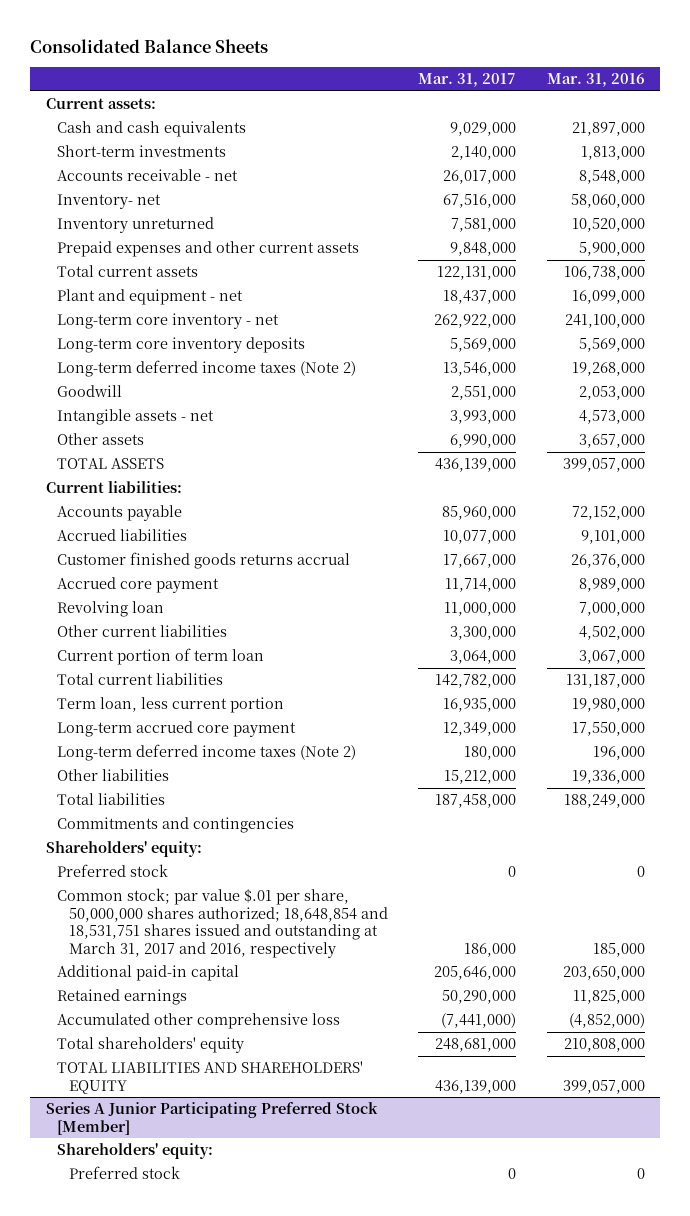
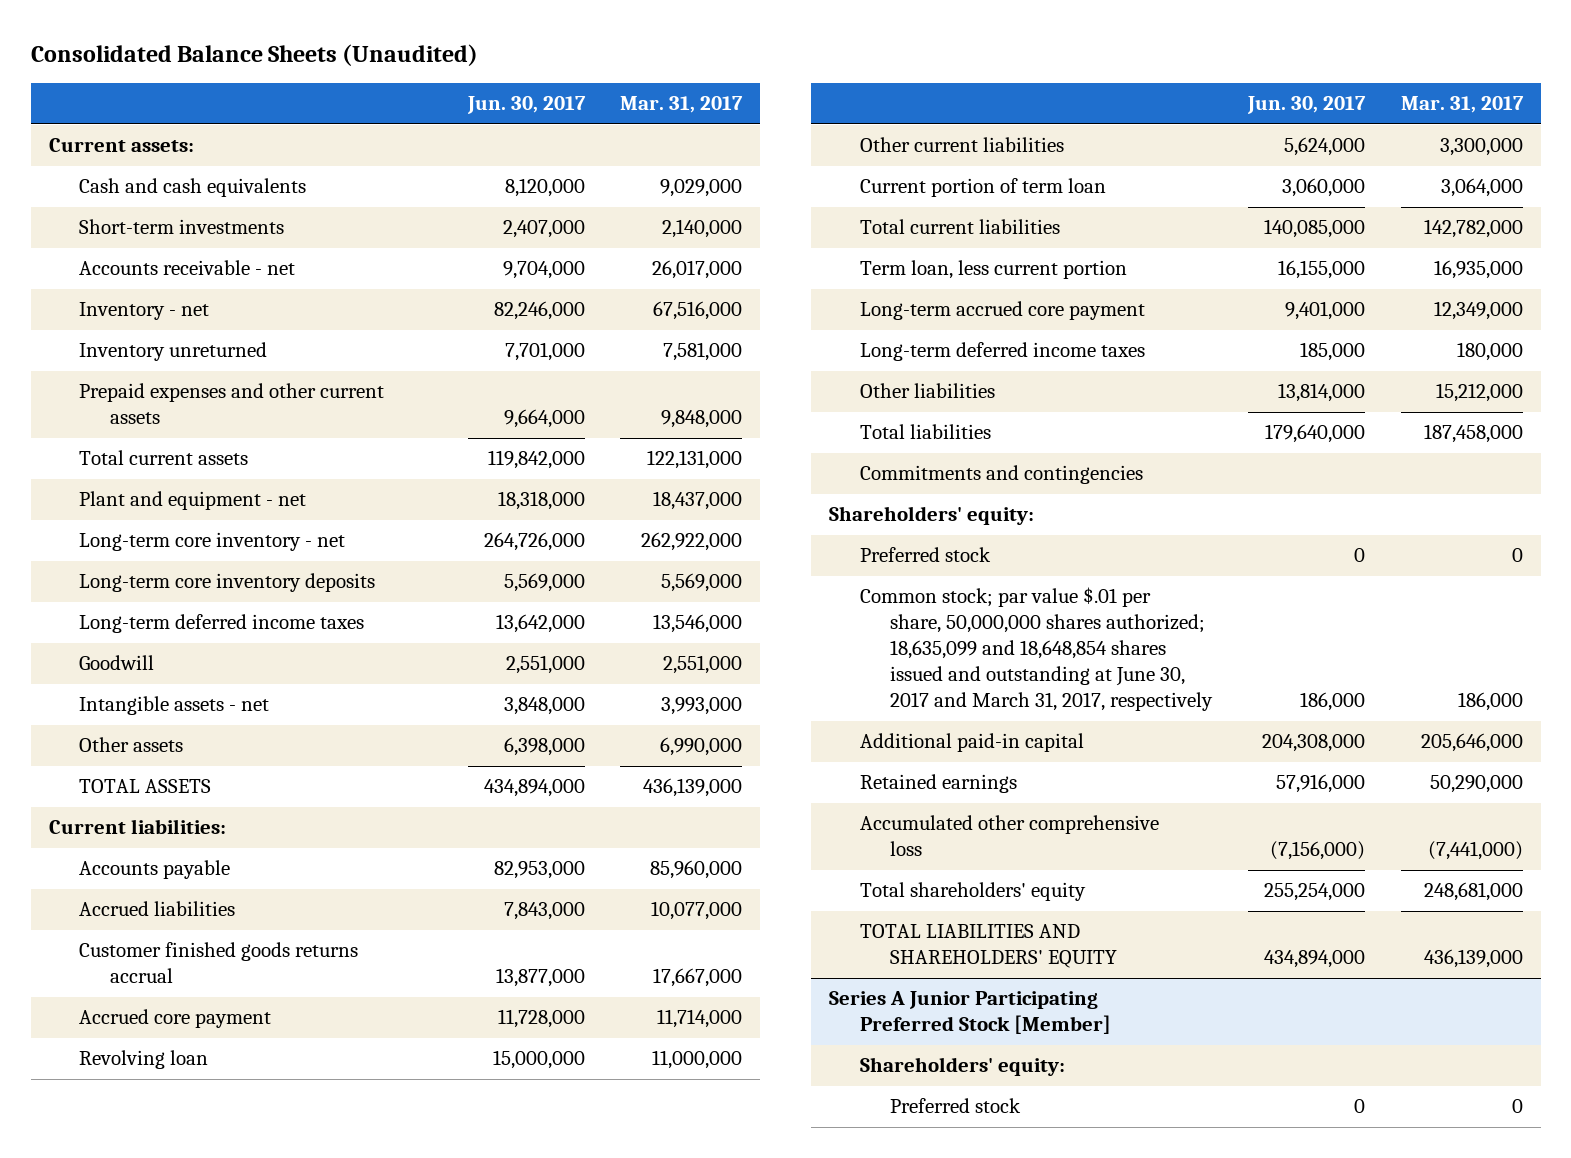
[30,38,269,53] Consolidated Balance Sheets -> [30,44,478,67] Consolidated Balance Sheets (Unaudited)
[546,73,645,88] Mar. 31, 2016 -> none
none -> [466,96,586,115] Jun. 30, 2017
[57,194,162,210] Inventory- net -> [79,302,210,321] Inventory - net
[57,360,357,378] Long-term deferred income taxes (Note 2) -> [79,614,365,634] Long-term deferred income taxes
[57,744,357,762] Long-term deferred income taxes (Note 2) -> [859,342,1145,362] Long-term deferred income taxes
[57,888,388,958] Common stock; par value $.01 per share, 50,000,000 shares authorized; 18,648,854 and 18,531,751 shares issued and outstanding at March 31, 2017 and 2016, respectively -> [859,587,1214,712] Common stock; par value $.01 per share, 50,000,000 shares authorized; 18,635,099 and 18,648,854 shares issued and outstanding at June 30, 2017 and March 31, 2017, respectively

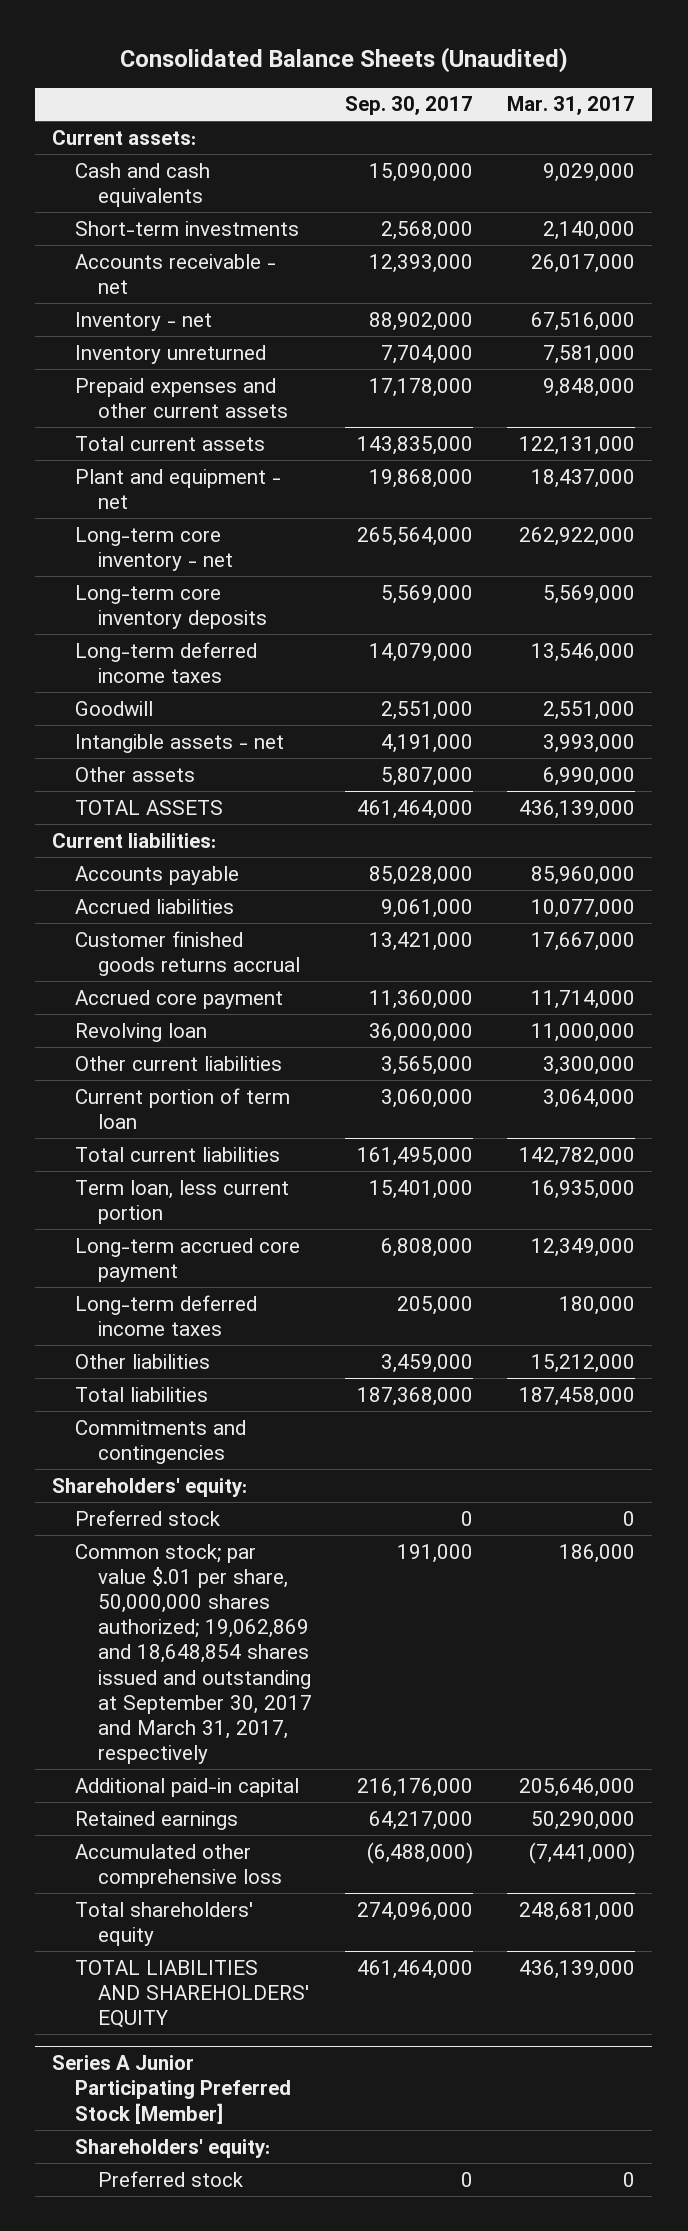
[466,96,586,115] Jun. 30, 2017 -> none
none -> [345,96,474,116] Sep. 30, 2017
[859,587,1214,712] Common stock; par value $.01 per share, 50,000,000 shares authorized; 18,635,099 and 18,648,854 shares issued and outstanding at June 30, 2017 and March 31, 2017, respectively -> [74,1543,312,1765] Common stock; par value $.01 per share, 50,000,000 shares authorized; 19,062,869 and 18,648,854 shares issued and outstanding at September 30, 2017 and March 31, 2017, respectively

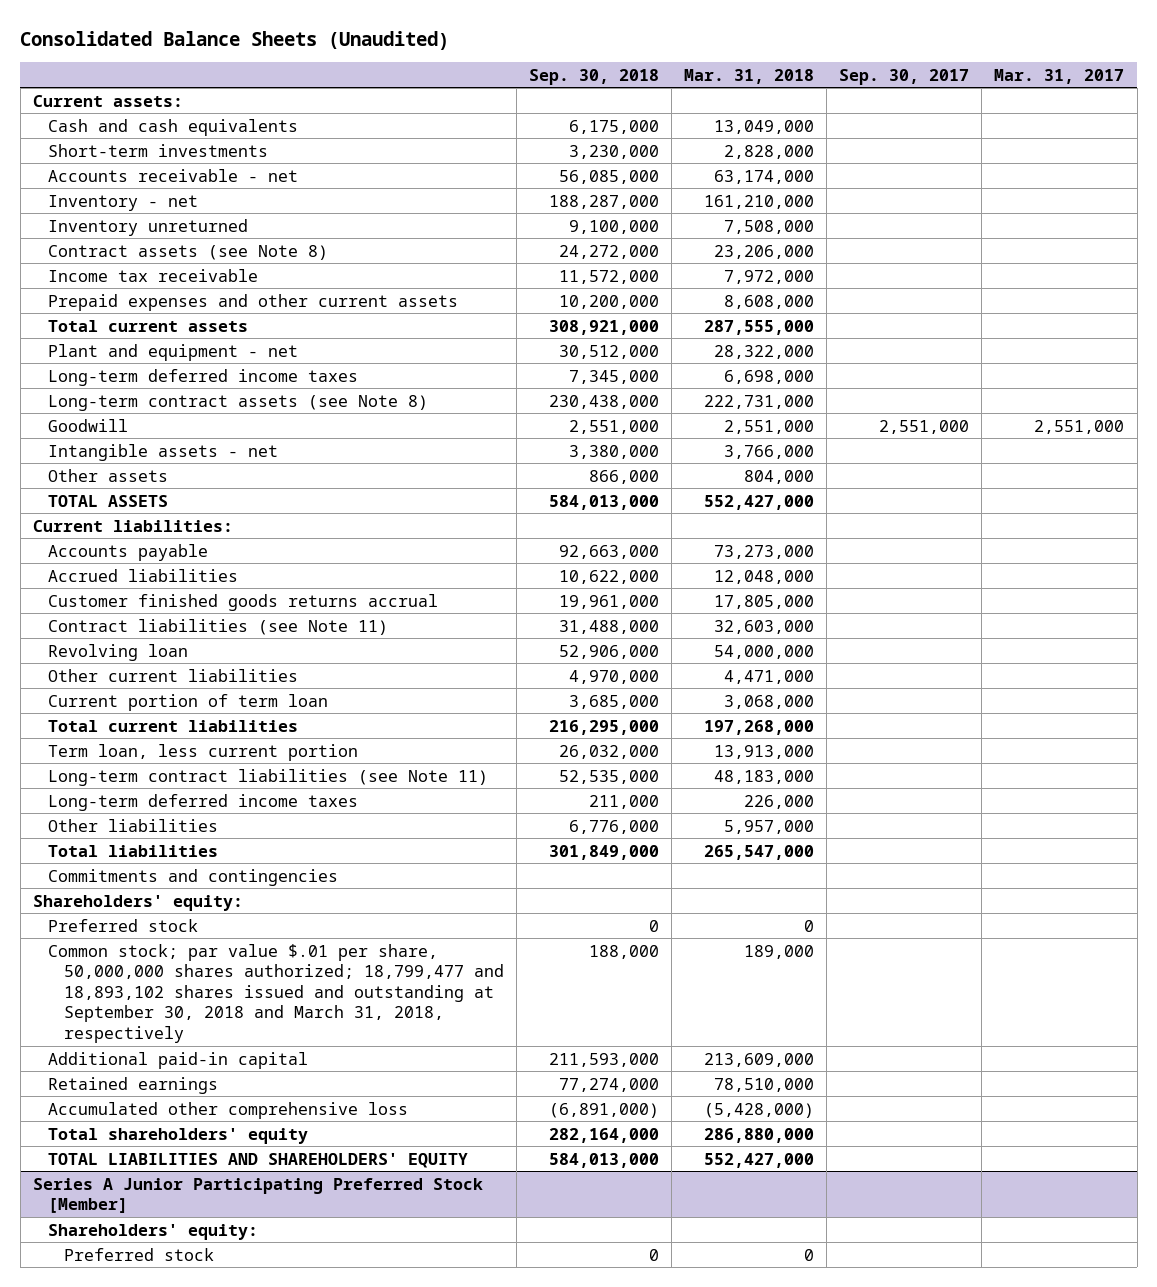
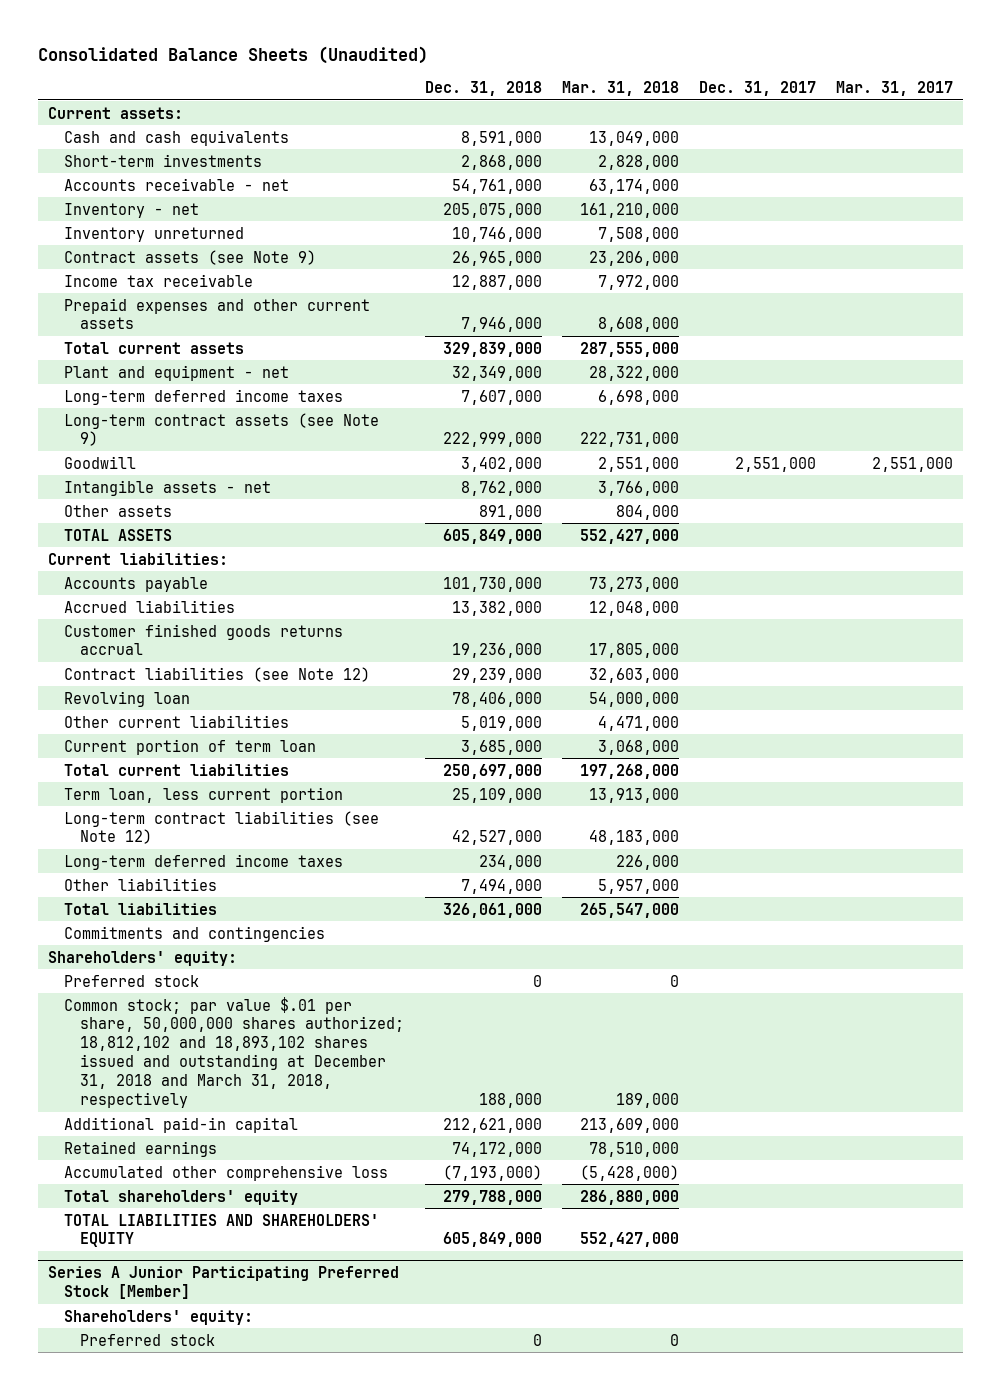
[528,68,659,85] Sep. 30, 2018 -> none
[839,68,970,85] Sep. 30, 2017 -> none
none -> [424,80,542,96] Dec. 31, 2018
none -> [698,80,816,96] Dec. 31, 2017
[48,244,329,260] Contract assets (see Note 8) -> [64,249,317,265] Contract assets (see Note 9)
[48,394,429,411] Long-term contract assets (see Note 8) -> [64,412,380,447] Long-term contract assets (see Note 9)
[48,618,389,635] Contract liabilities (see Note 11) -> [64,666,371,682] Contract liabilities (see Note 12)
[48,768,489,786] Long-term contract liabilities (see Note 11) -> [64,810,380,845] Long-term contract liabilities (see Note 12)
[48,943,504,1044] Common stock; par value $.01 per share, 50,000,000 shares authorized; 18,799,477 and 18,893,102 shares issued and outstanding at September 30, 2018 and March 31, 2018, respectively -> [64,996,405,1109] Common stock; par value $.01 per share, 50,000,000 shares authorized; 18,812,102 and 18,893,102 shares issued and outstanding at December 31, 2018 and March 31, 2018, respectively

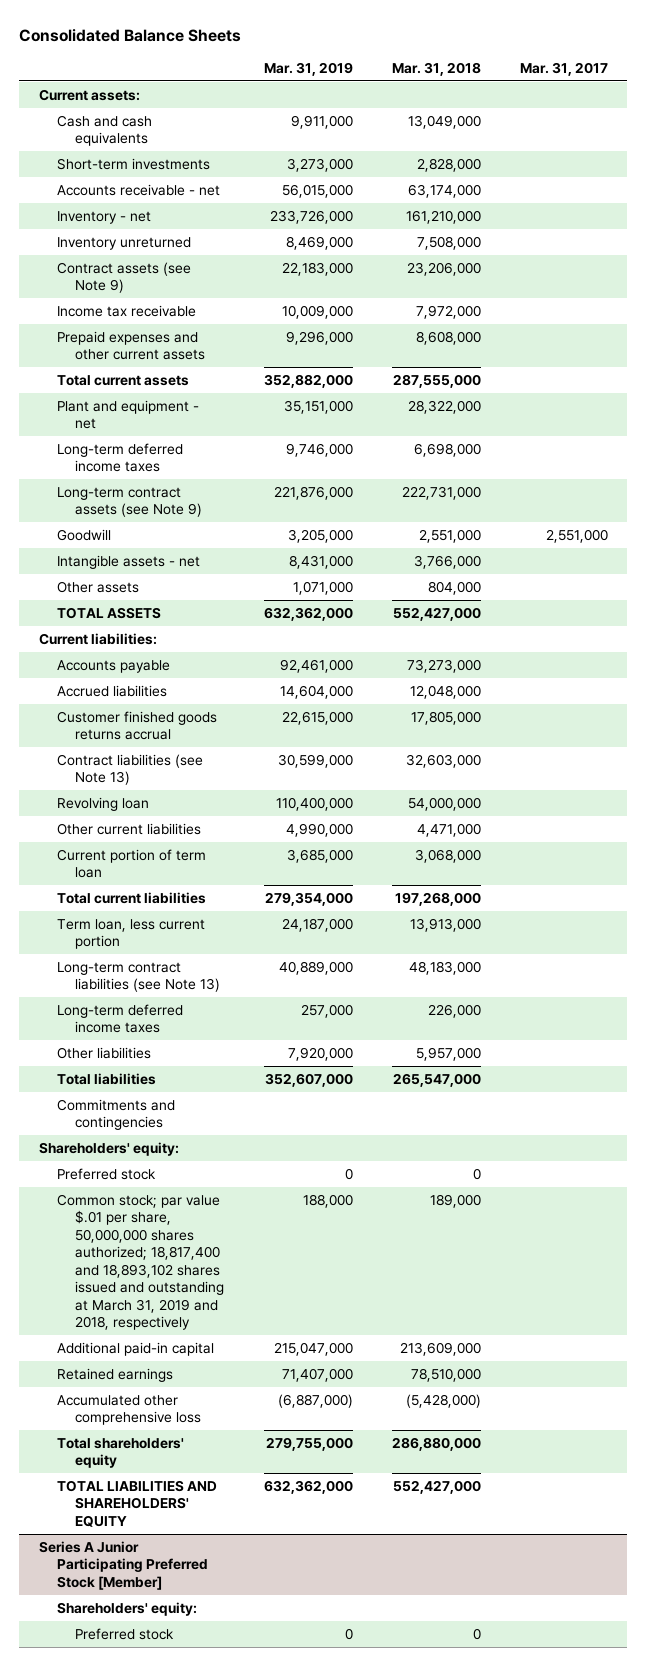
[37,45,428,64] Consolidated Balance Sheets (Unaudited) -> [19,29,242,43] Consolidated Balance Sheets
[424,80,542,96] Dec. 31, 2018 -> none
[698,80,816,96] Dec. 31, 2017 -> none
none -> [263,61,353,76] Mar. 31, 2019
[64,666,371,682] Contract liabilities (see Note 12) -> [57,753,204,786] Contract liabilities (see Note 13)
[64,810,380,845] Long-term contract liabilities (see Note 12) -> [57,961,221,993] Long-term contract liabilities (see Note 13)
[64,996,405,1109] Common stock; par value $.01 per share, 50,000,000 shares authorized; 18,812,102 and 18,893,102 shares issued and outstanding at December 31, 2018 and March 31, 2018, respectively -> [57,1193,225,1331] Common stock; par value $.01 per share, 50,000,000 shares authorized; 18,817,400 and 18,893,102 shares issued and outstanding at March 31, 2019 and 2018, respectively

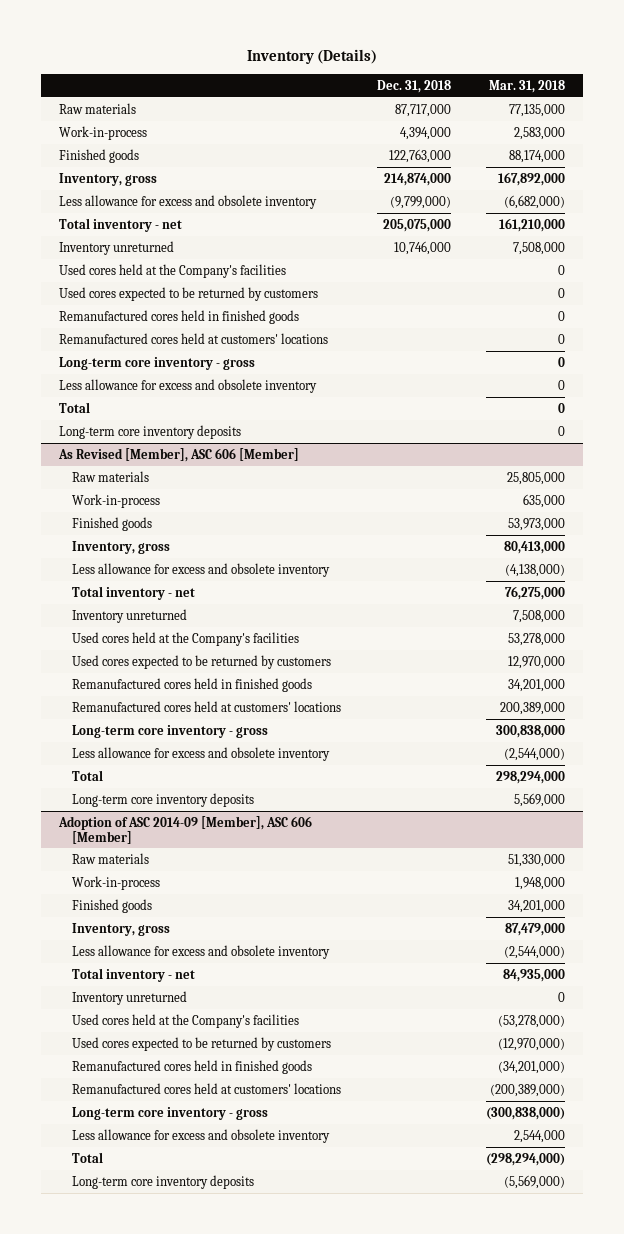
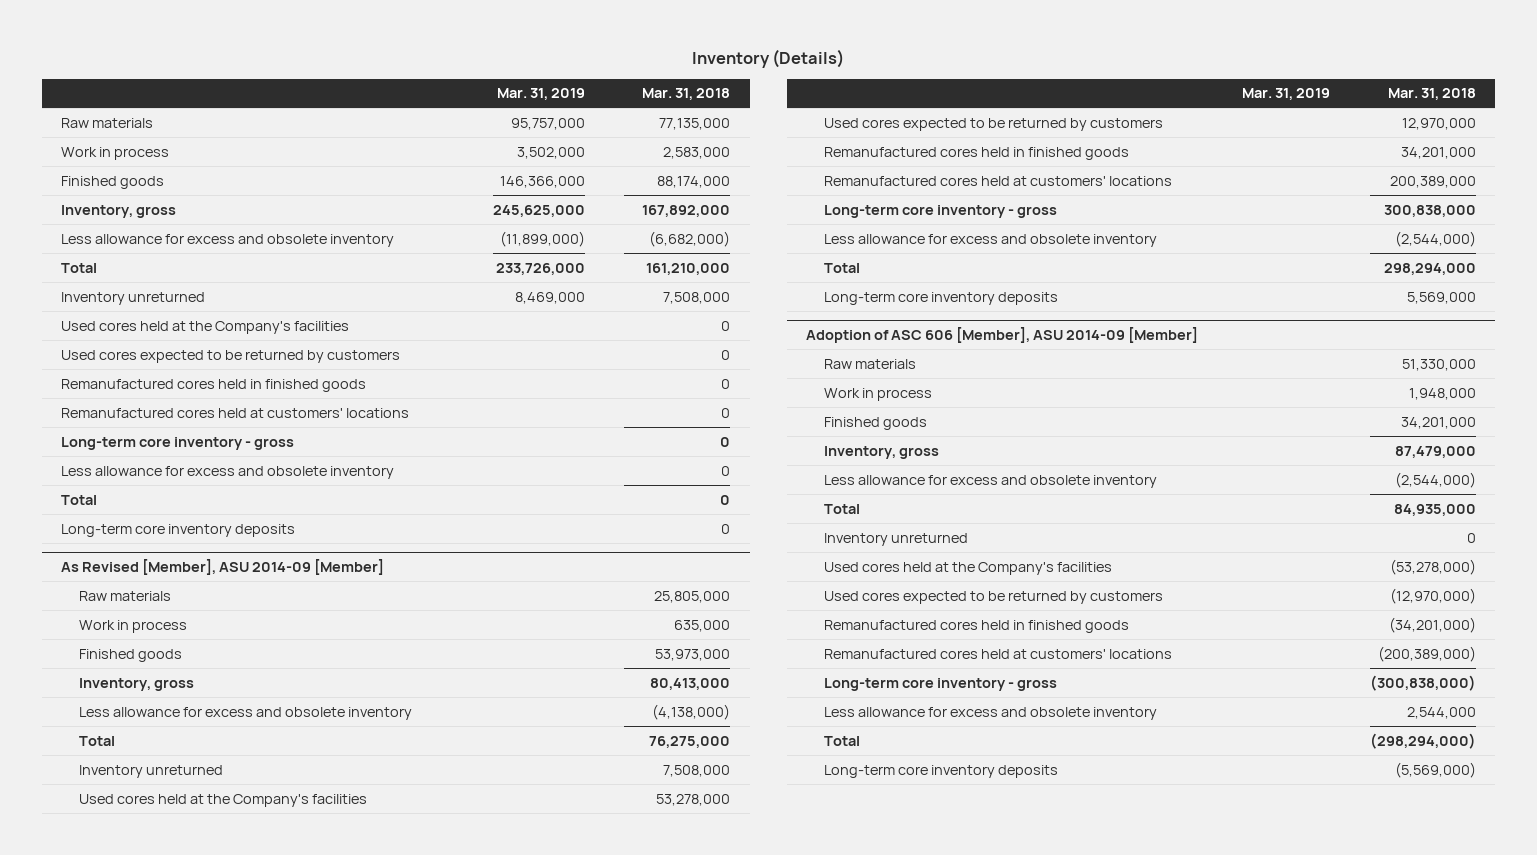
[376,79,451,93] Dec. 31, 2018 -> none
none -> [496,88,585,101] Mar. 31, 2019
[58,125,147,140] Work-in-process -> [61,146,170,160] Work in process
[58,217,182,232] Total inventory - net -> [61,262,98,273] Total
[57,447,299,462] As Revised [Member], ASC 606 [Member] -> none
none -> [61,558,385,575] As Revised [Member], ASU 2014-09 [Member]
[72,493,161,508] Work-in-process -> [79,619,188,633] Work in process
[72,585,196,600] Total inventory - net -> [79,735,116,746] Total
[57,815,312,844] Adoption of ASC 2014-09 [Member], ASC 606 [Member] -> [806,326,1199,343] Adoption of ASC 606 [Member], ASU 2014-09 [Member]
[72,875,161,890] Work-in-process -> [824,387,933,401] Work in process
[72,967,196,982] Total inventory - net -> [824,503,861,514] Total

